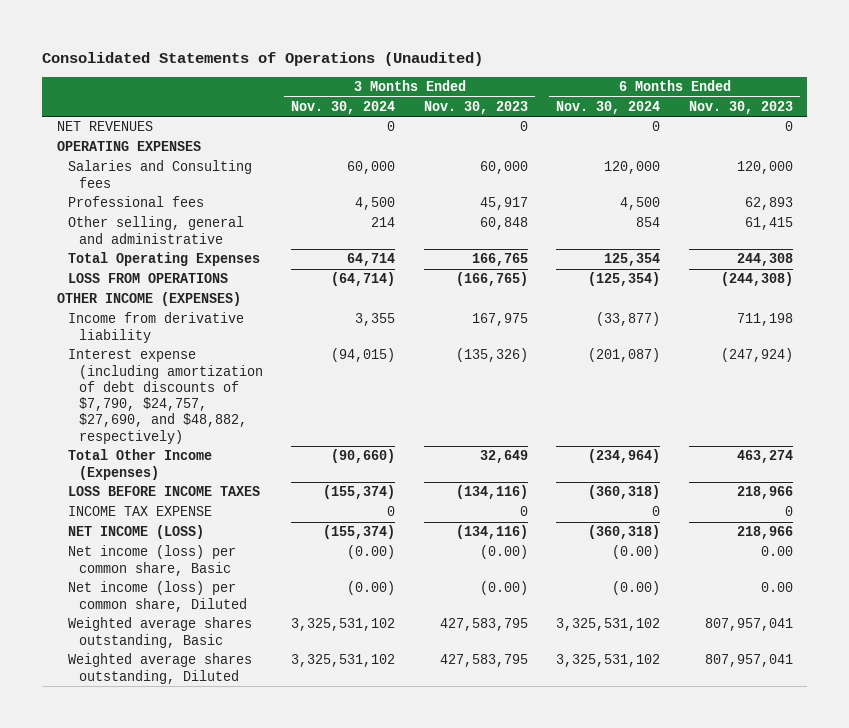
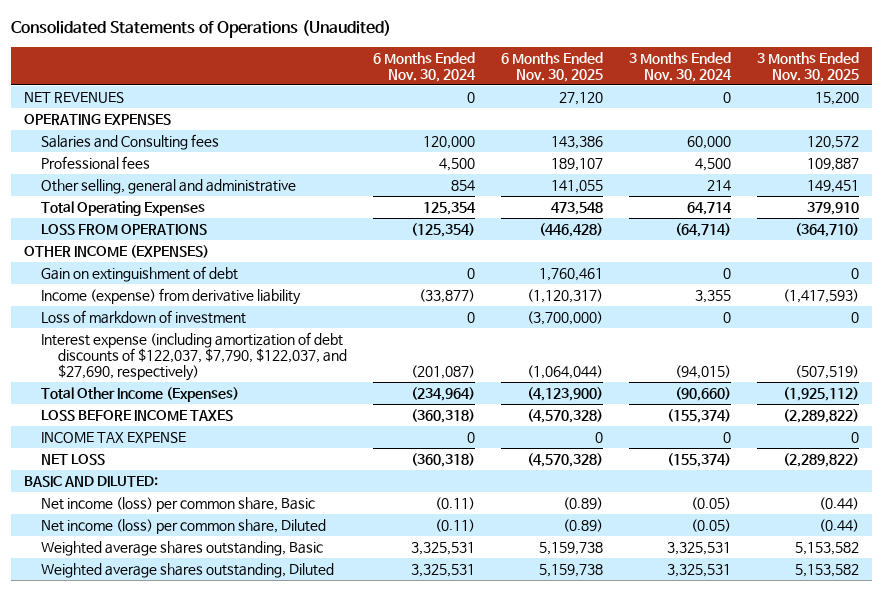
[423,100,528,114] Nov. 30, 2023 -> none
[688,100,793,114] Nov. 30, 2023 -> none
none -> [500,51,603,82] 6 Months Ended Nov. 30, 2025
none -> [756,51,859,82] 3 Months Ended Nov. 30, 2025
none -> [41,265,239,282] Gain on extinguishment of debt
[67,312,244,343] Income from derivative liability -> [41,287,302,305] Income (expense) from derivative liability
none -> [41,309,247,324] Loss of markdown of investment
[67,349,263,444] Interest expense (including amortization of debt discounts of $7,790, $24,757, $27,690, and $48,882, respectively) -> [41,331,348,382] Interest expense (including amortization of debt discounts of $122,037, $7,790, $122,037, and $27,690, respectively)
[67,525,204,540] NET INCOME (LOSS) -> [41,453,106,465] NET LOSS
none -> [24,475,159,487] BASIC AND DILUTED:
[347,545,396,560] (0.00) -> [690,496,731,510] (0.05)
[612,545,661,560] (0.00) -> [434,496,475,510] (0.11)
[347,581,396,596] (0.00) -> [690,518,731,532] (0.05)
[612,581,661,596] (0.00) -> [434,518,475,532] (0.11)
[291,618,396,632] 3,325,531,102 -> [666,541,731,555] 3,325,531
[556,618,661,632] 3,325,531,102 -> [410,541,475,555] 3,325,531
[291,654,396,668] 3,325,531,102 -> [666,563,731,577] 3,325,531
[556,654,661,668] 3,325,531,102 -> [410,563,475,577] 3,325,531

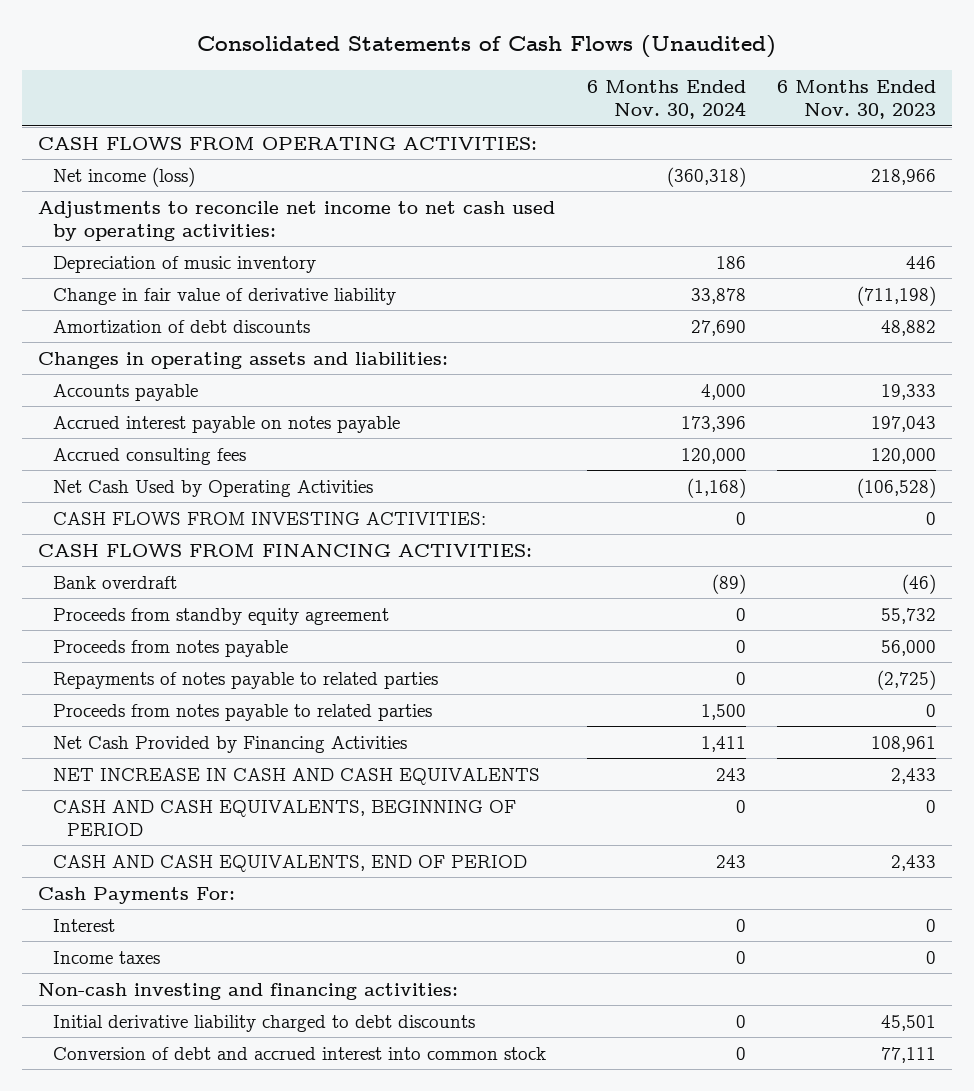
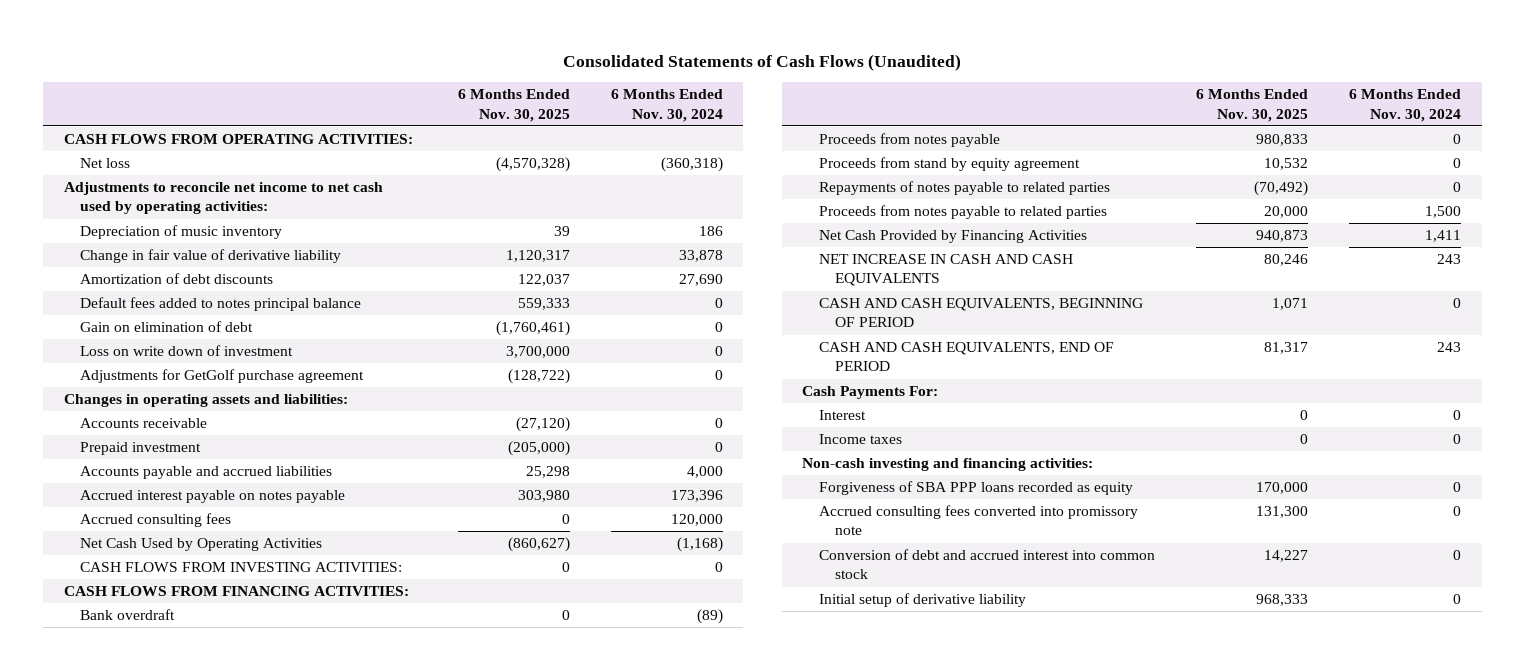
[777,79,937,120] 6 Months Ended Nov. 30, 2023 -> none
none -> [457,89,570,122] 6 Months Ended Nov. 30, 2025
[52,166,195,187] Net income (loss) -> [80,158,131,169] Net loss
none -> [80,297,362,312] Default fees added to notes principal balance
none -> [80,321,254,333] Gain on elimination of debt
none -> [80,345,294,357] Loss on write down of investment
none -> [80,369,365,384] Adjustments for GetGolf purchase agreement
[52,383,198,401] Accounts payable -> none
none -> [80,418,208,429] Accounts receivable
none -> [80,442,202,456] Prepaid investment
none -> [80,466,333,480] Accounts payable and accrued liabilities
[52,607,389,625] Proceeds from standby equity agreement -> none
none -> [818,157,1080,172] Proceeds from stand by equity agreement
[52,1014,475,1032] Initial derivative liability charged to debt discounts -> none
none -> [818,481,1133,496] Forgiveness of SBA PPP loans recorded as equity
none -> [818,505,1138,536] Accrued consulting fees converted into promissory note
none -> [818,593,1026,608] Initial setup of derivative liability

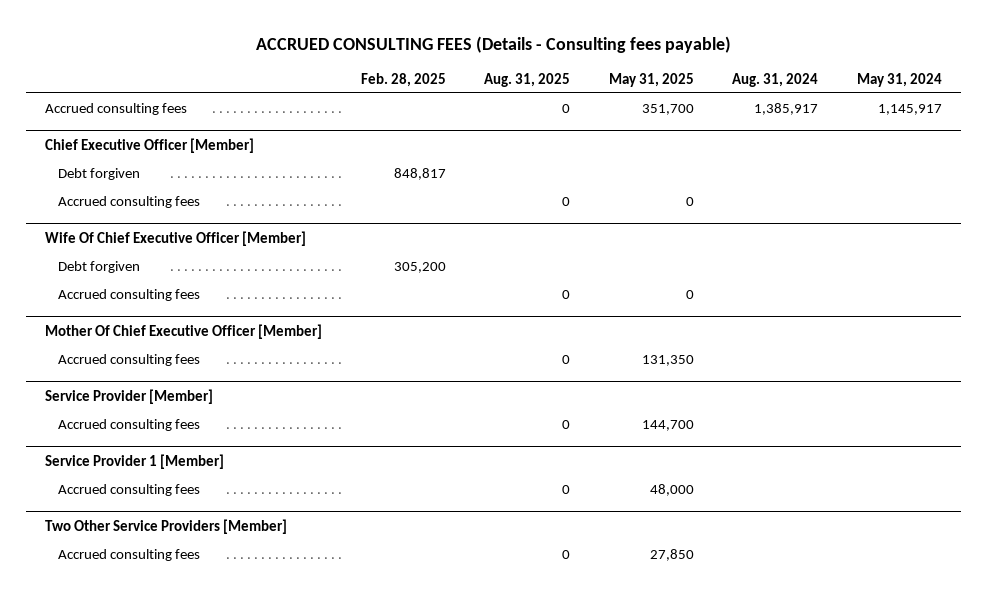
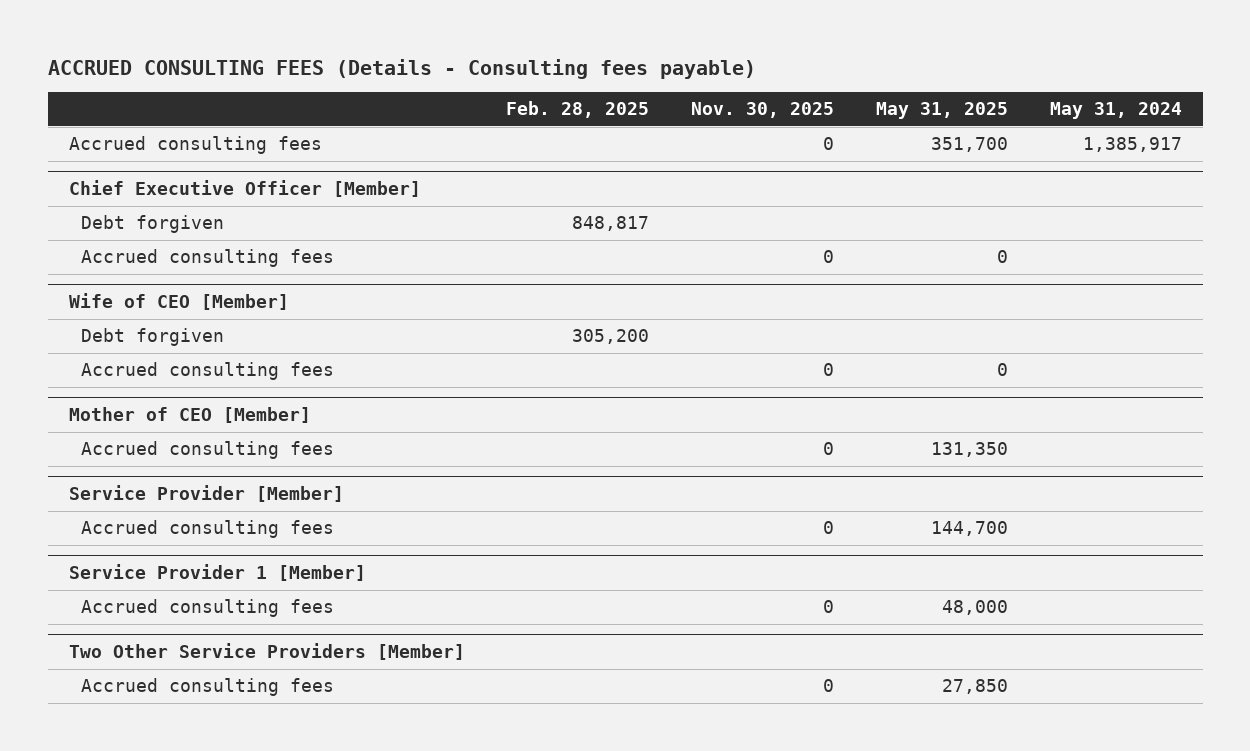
[484,72,571,87] Aug. 31, 2025 -> none
[732,72,819,87] Aug. 31, 2024 -> none
none -> [691,102,835,119] Nov. 30, 2025
[878,103,943,115] 1,145,917 -> [1082,137,1182,153] 1,385,917
[45,230,307,246] Wife Of Chief Executive Officer [Member] -> [68,293,289,311] Wife of CEO [Member]
[45,323,323,339] Mother Of Chief Executive Officer [Member] -> [68,407,311,424] Mother of CEO [Member]

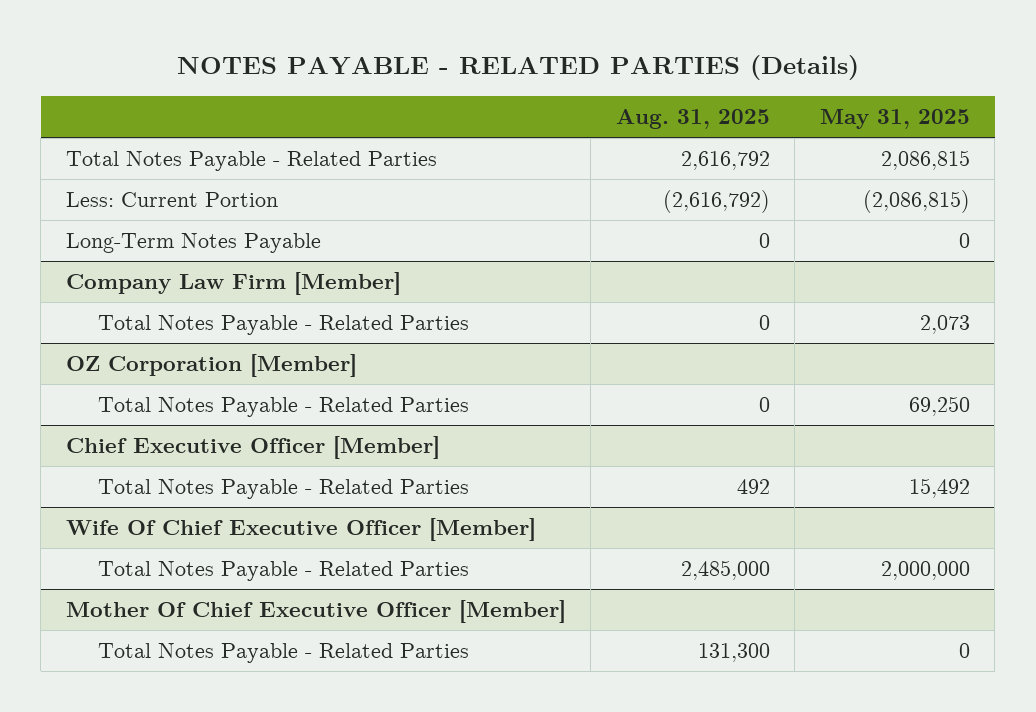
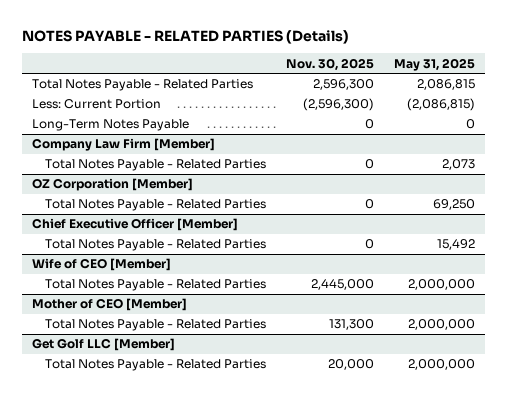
[615,109,770,130] Aug. 31, 2025 -> none
none -> [285,57,374,71] Nov. 30, 2025
[65,517,536,541] Wife Of Chief Executive Officer [Member] -> [32,258,172,272] Wife of CEO [Member]
[65,599,566,623] Mother Of Chief Executive Officer [Member] -> [32,298,188,312] Mother of CEO [Member]
[958,642,970,658] 0 -> [407,319,475,331] 2,000,000
none -> [32,338,176,352] Get Golf LLC [Member]
none -> [44,359,266,372] Total Notes Payable - Related Parties

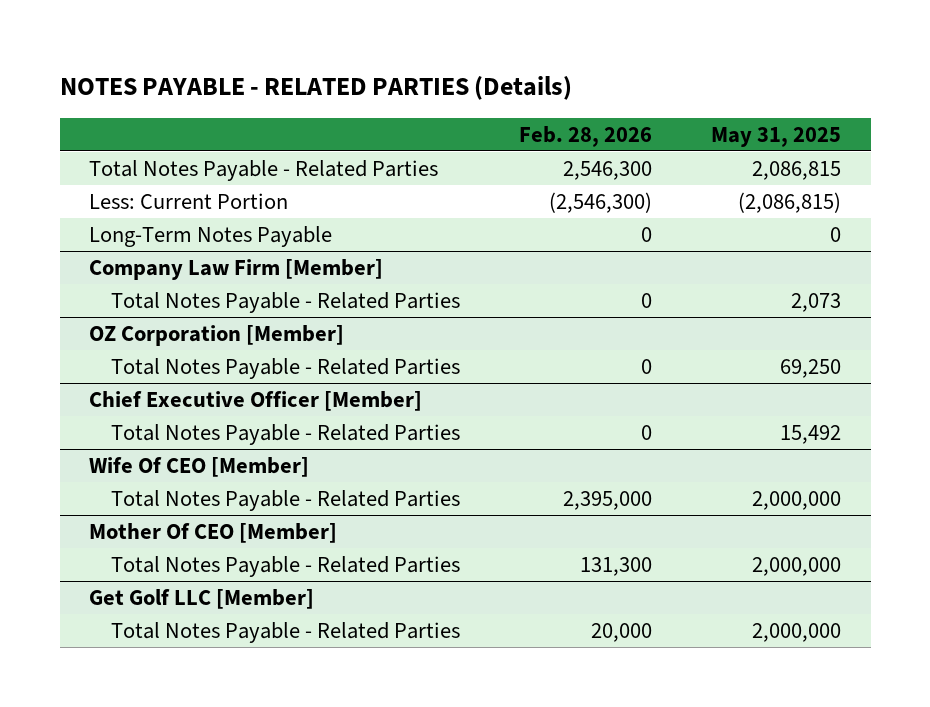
[285,57,374,71] Nov. 30, 2025 -> none
none -> [519,125,653,147] Feb. 28, 2026
[32,258,172,272] Wife of CEO [Member] -> [89,457,310,478] Wife Of CEO [Member]
[32,298,188,312] Mother of CEO [Member] -> [89,523,338,544] Mother Of CEO [Member]

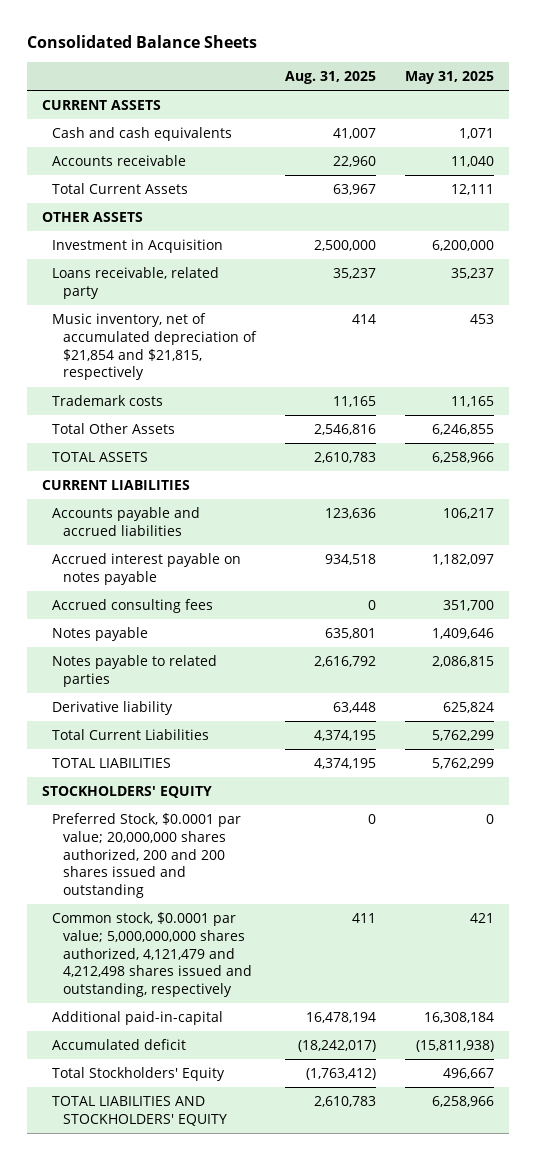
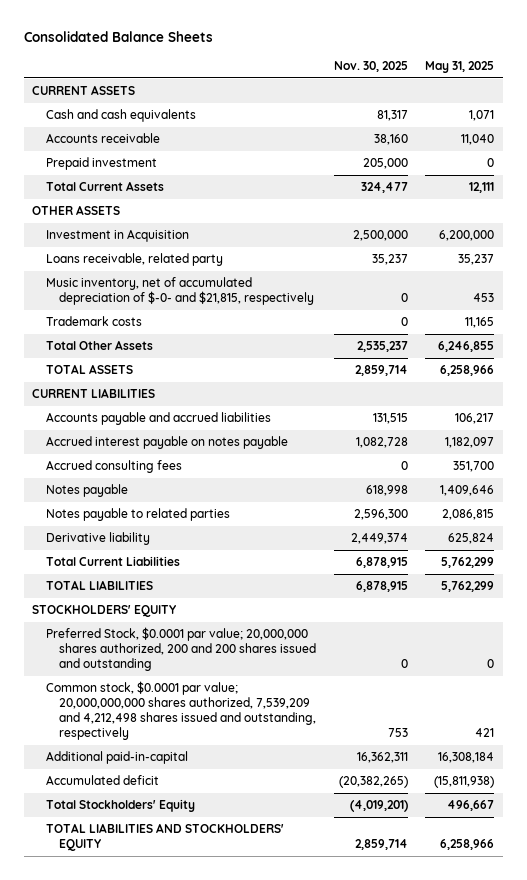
[285,71,377,85] Aug. 31, 2025 -> none
none -> [333,60,408,72] Nov. 30, 2025
none -> [45,157,157,171] Prepaid investment
[52,312,257,381] Music inventory, net of accumulated depreciation of $21,854 and $21,815, respectively -> [45,277,315,306] Music inventory, net of accumulated depreciation of $-0- and $21,815, respectively
[52,911,252,998] Common stock, $0.0001 par value; 5,000,000,000 shares authorized, 4,121,479 and 4,212,498 shares issued and outstanding, respectively -> [45,681,317,740] Common stock, $0.0001 par value; 20,000,000,000 shares authorized, 7,539,209 and 4,212,498 shares issued and outstanding, respectively

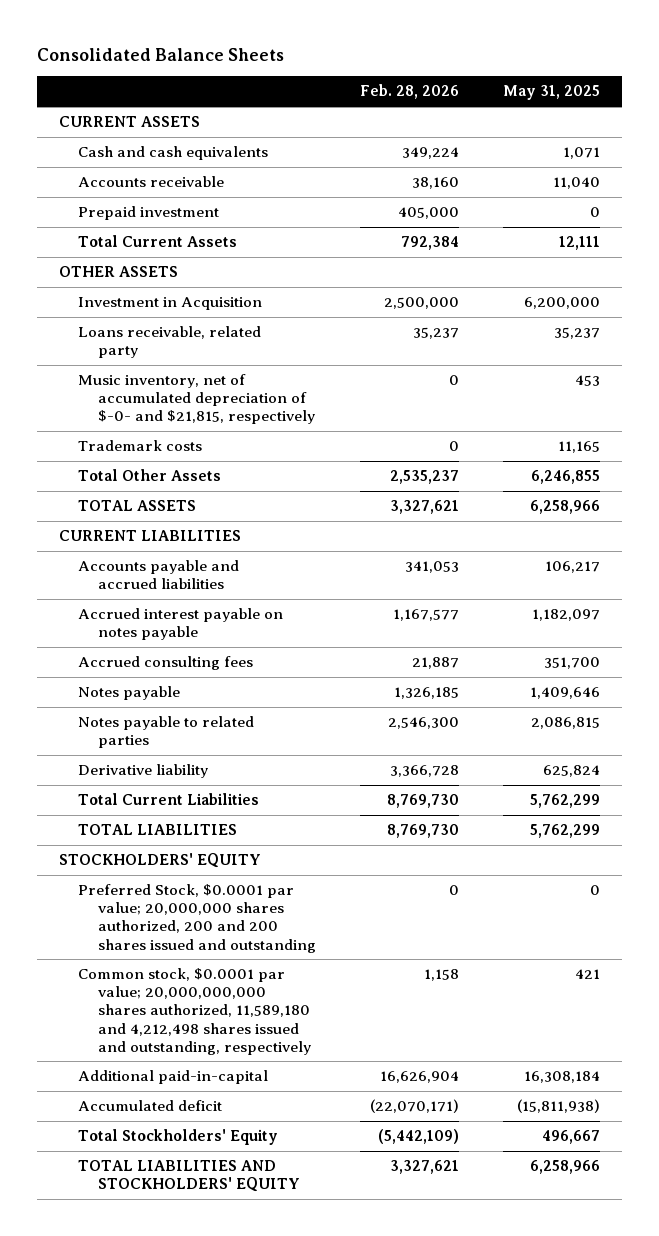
[333,60,408,72] Nov. 30, 2025 -> none
none -> [359,84,459,100] Feb. 28, 2026
[45,681,317,740] Common stock, $0.0001 par value; 20,000,000,000 shares authorized, 7,539,209 and 4,212,498 shares issued and outstanding, respectively -> [78,968,311,1055] Common stock, $0.0001 par value; 20,000,000,000 shares authorized, 11,589,180 and 4,212,498 shares issued and outstanding, respectively

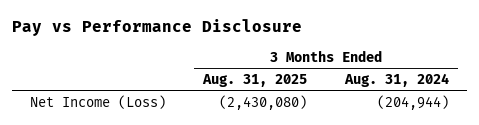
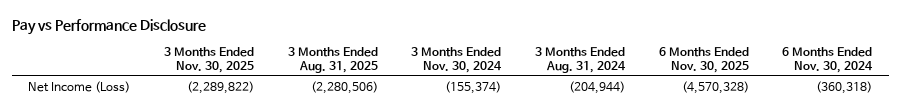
none -> [164,47,255,74] 3 Months Ended Nov. 30, 2025
none -> [411,47,503,74] 3 Months Ended Nov. 30, 2024
none -> [658,47,749,74] 6 Months Ended Nov. 30, 2025
none -> [782,47,874,74] 6 Months Ended Nov. 30, 2024
[219,94,308,110] (2,430,080) -> [310,81,378,95] (2,280,506)

